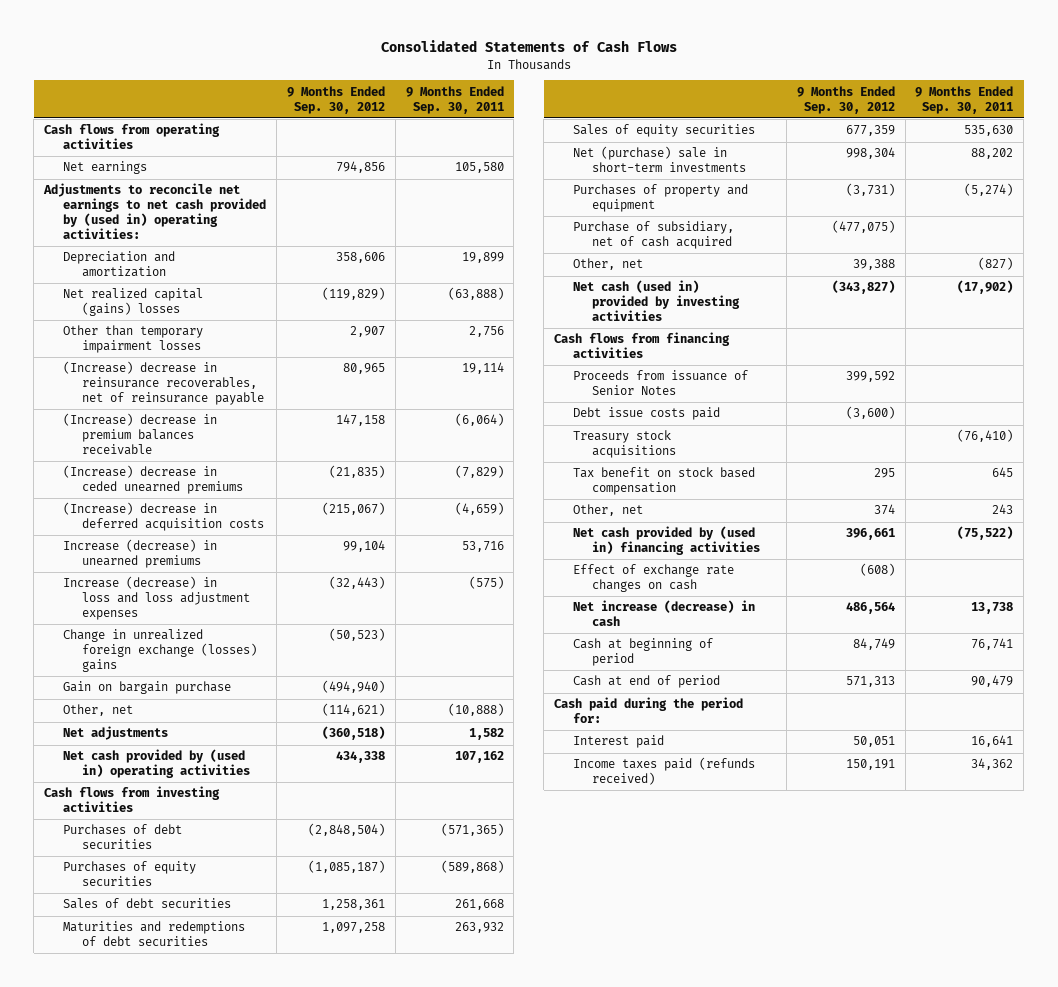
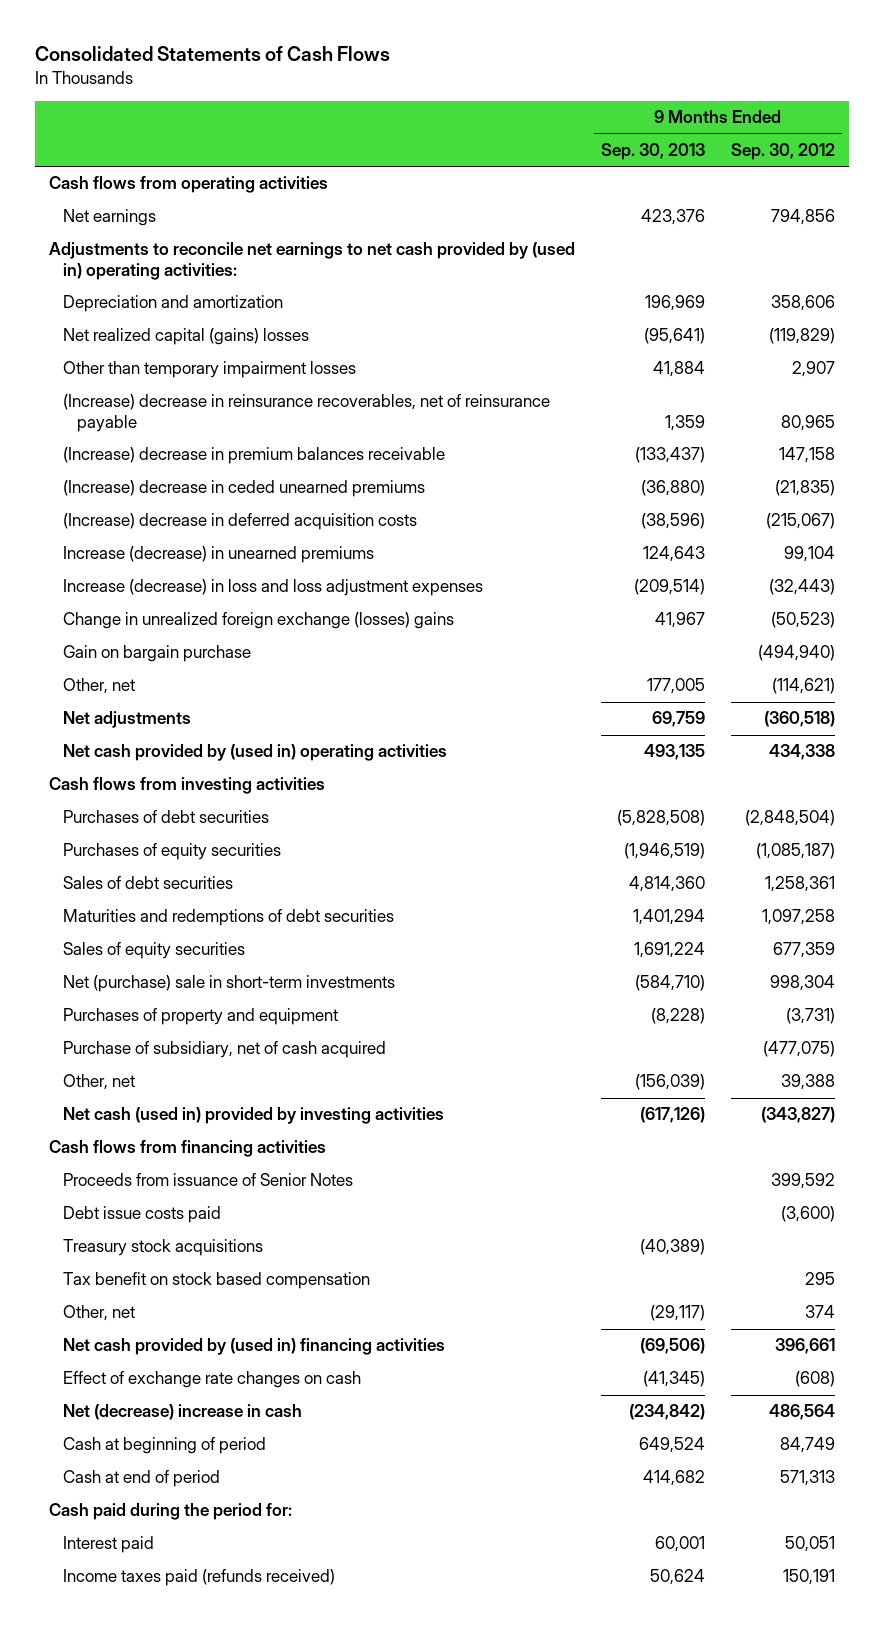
[405,85,504,114] 9 Months Ended Sep. 30, 2011 -> none
none -> [600,143,705,161] Sep. 30, 2013
[573,600,756,627] Net increase (decrease) in cash -> [62,1404,302,1421] Net (decrease) increase in cash

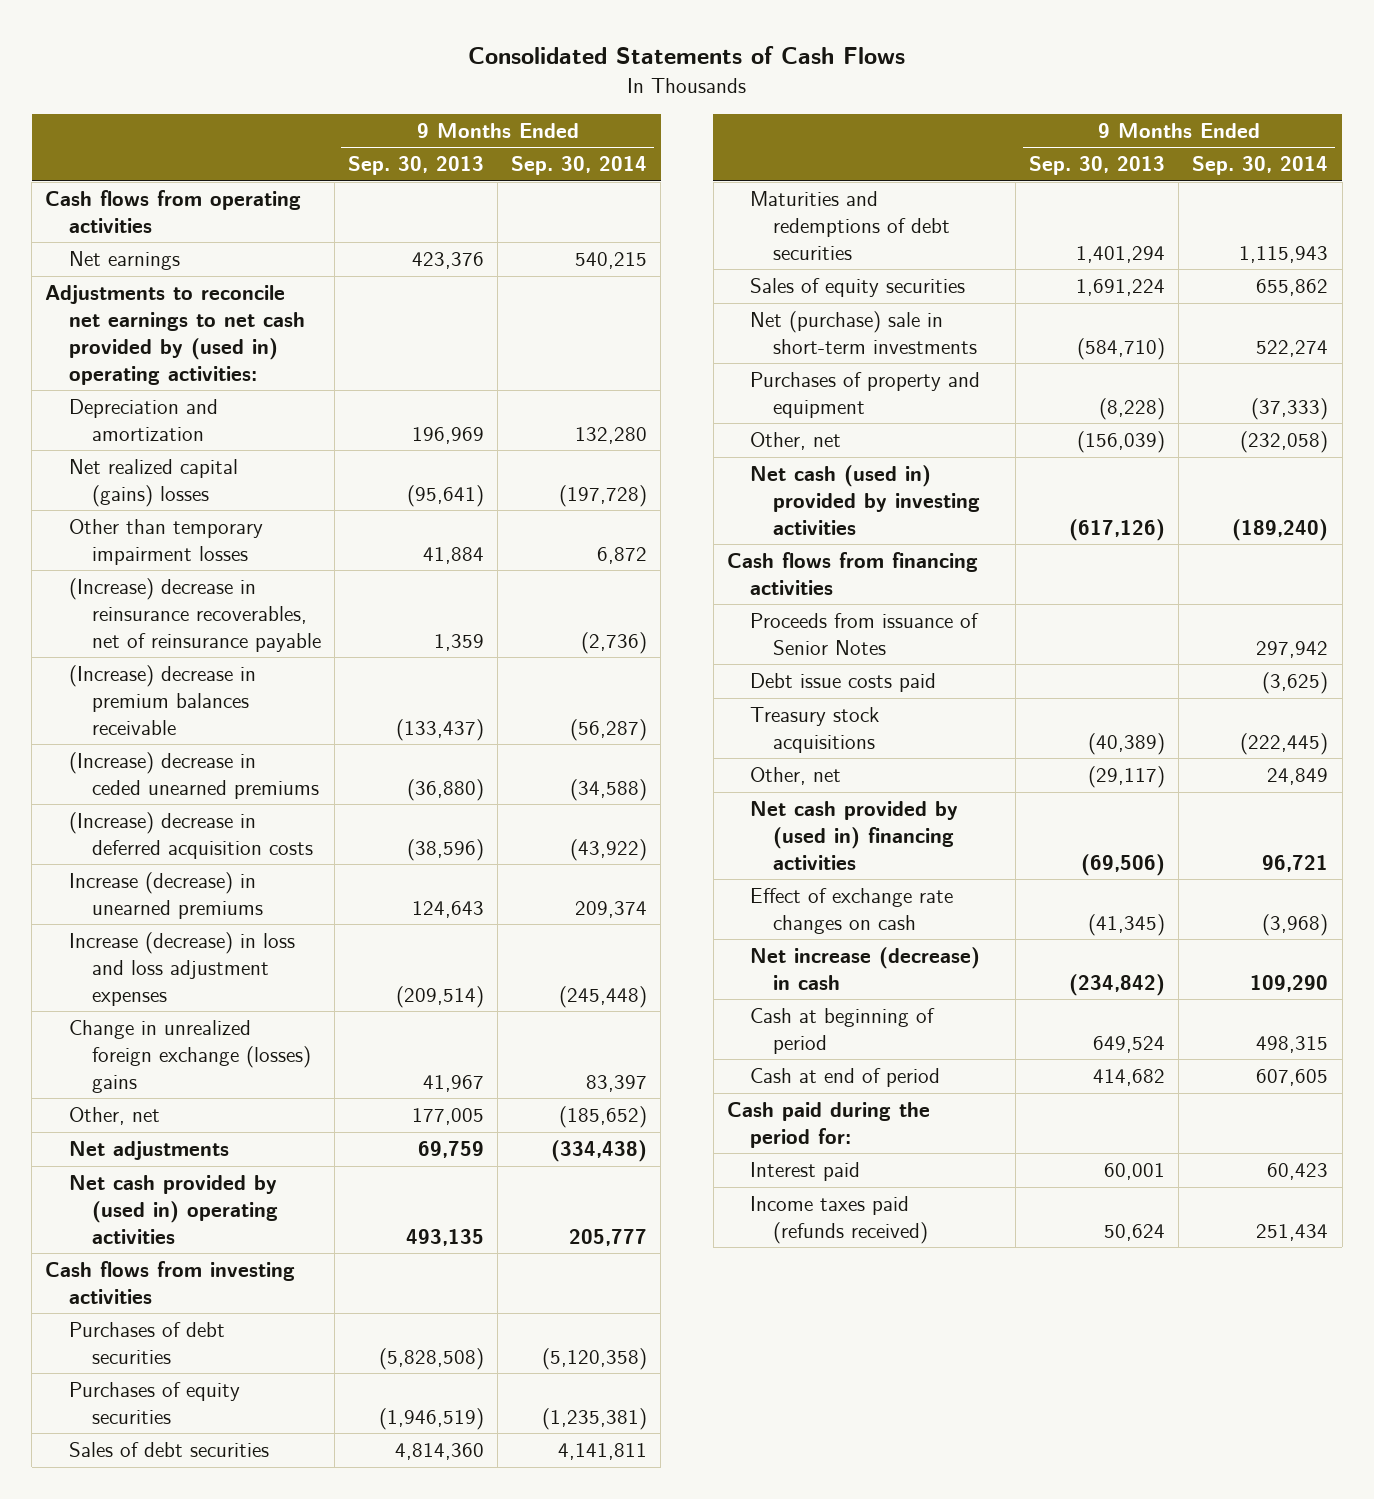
[731,143,836,161] Sep. 30, 2012 -> none
none -> [511,156,648,176] Sep. 30, 2014
[62,645,251,663] Gain on bargain purchase -> none
[62,1041,386,1059] Purchase of subsidiary, net of cash acquired -> none
[62,1272,370,1290] Tax benefit on stock based compensation -> none
[62,1404,302,1421] Net (decrease) increase in cash -> [749,947,980,991] Net increase (decrease) in cash

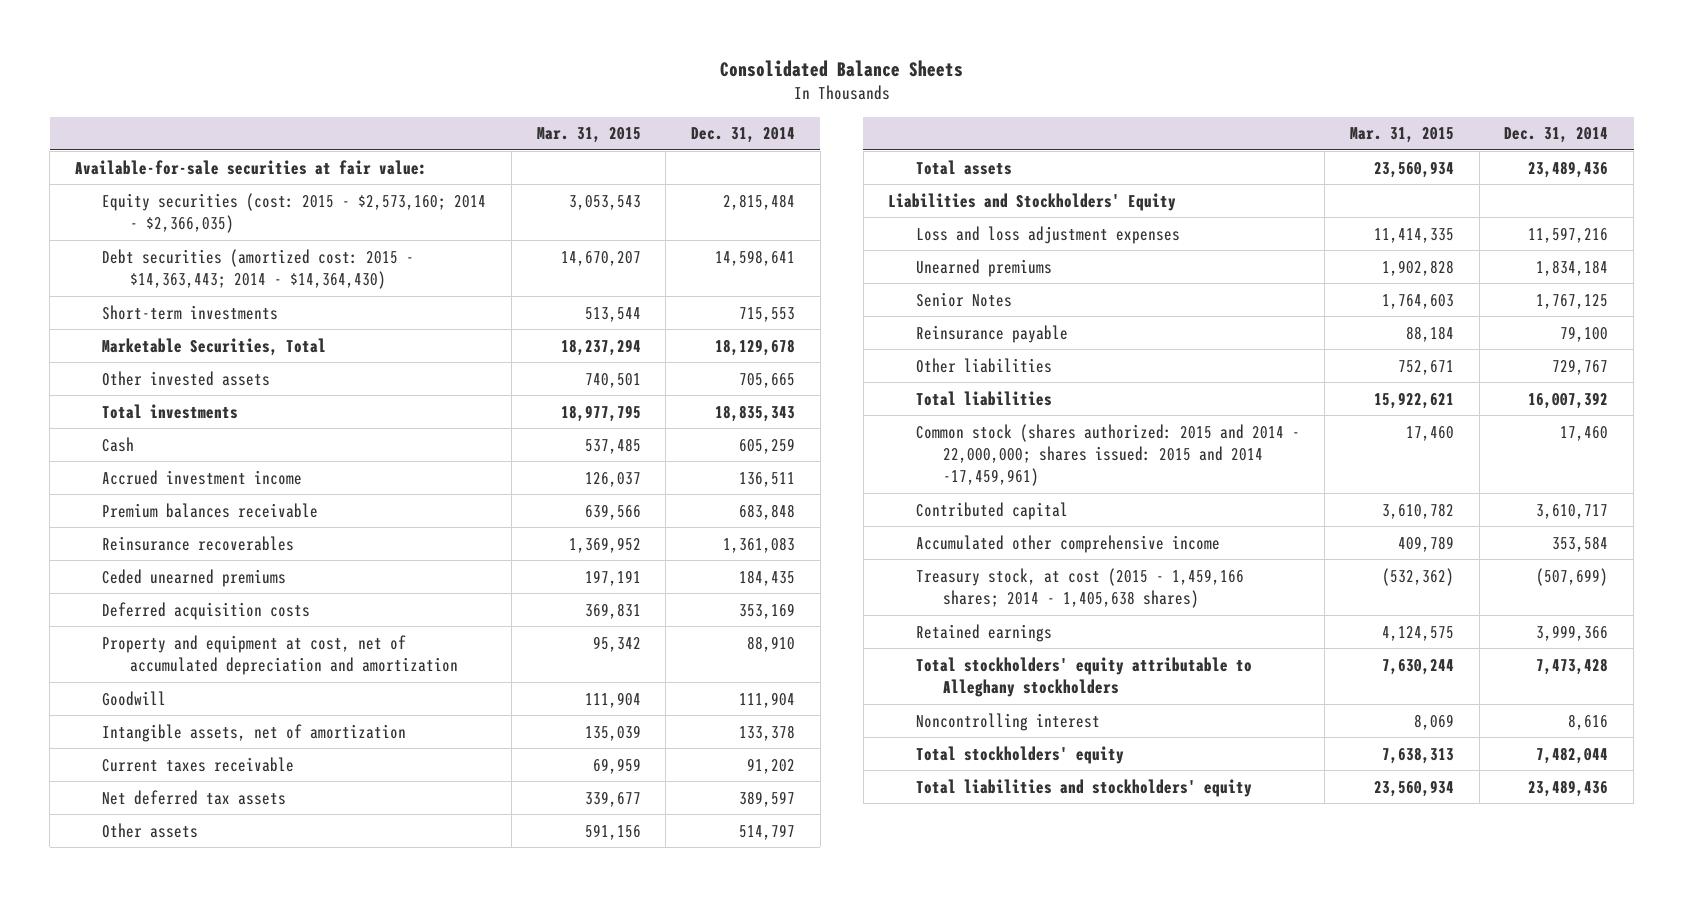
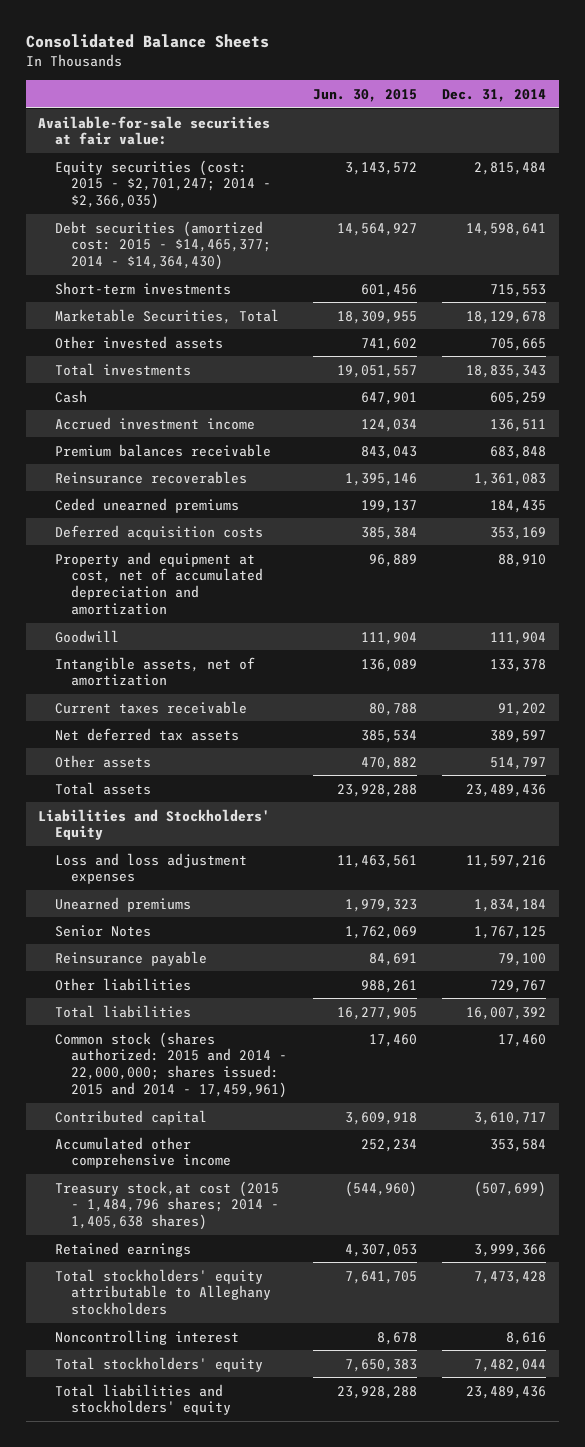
[536,127,641,144] Mar. 31, 2015 -> none
none -> [312,88,417,102] Jun. 30, 2015
[102,192,487,233] Equity securities (cost: 2015 - $2,573,160; 2014 - $2,366,035) -> [54,159,271,210] Equity securities (cost: 2015 - $2,701,247; 2014 - $2,366,035)
[102,248,415,289] Debt securities (amortized cost: 2015 - $14,363,443; 2014 - $14,364,430) -> [54,220,271,271] Debt securities (amortized cost: 2015 - $14,465,377; 2014 - $14,364,430)
[915,423,1300,487] Common stock (shares authorized: 2015 and 2014 - 22,000,000; shares issued: 2015 and 2014 -17,459,961) -> [54,1031,287,1099] Common stock (shares authorized: 2015 and 2014 - 22,000,000; shares issued: 2015 and 2014 - 17,459,961)
[915,567,1244,608] Treasury stock, at cost (2015 - 1,459,166 shares; 2014 - 1,405,638 shares) -> [54,1180,279,1231] Treasury stock,at cost (2015 - 1,484,796 shares; 2014 - 1,405,638 shares)

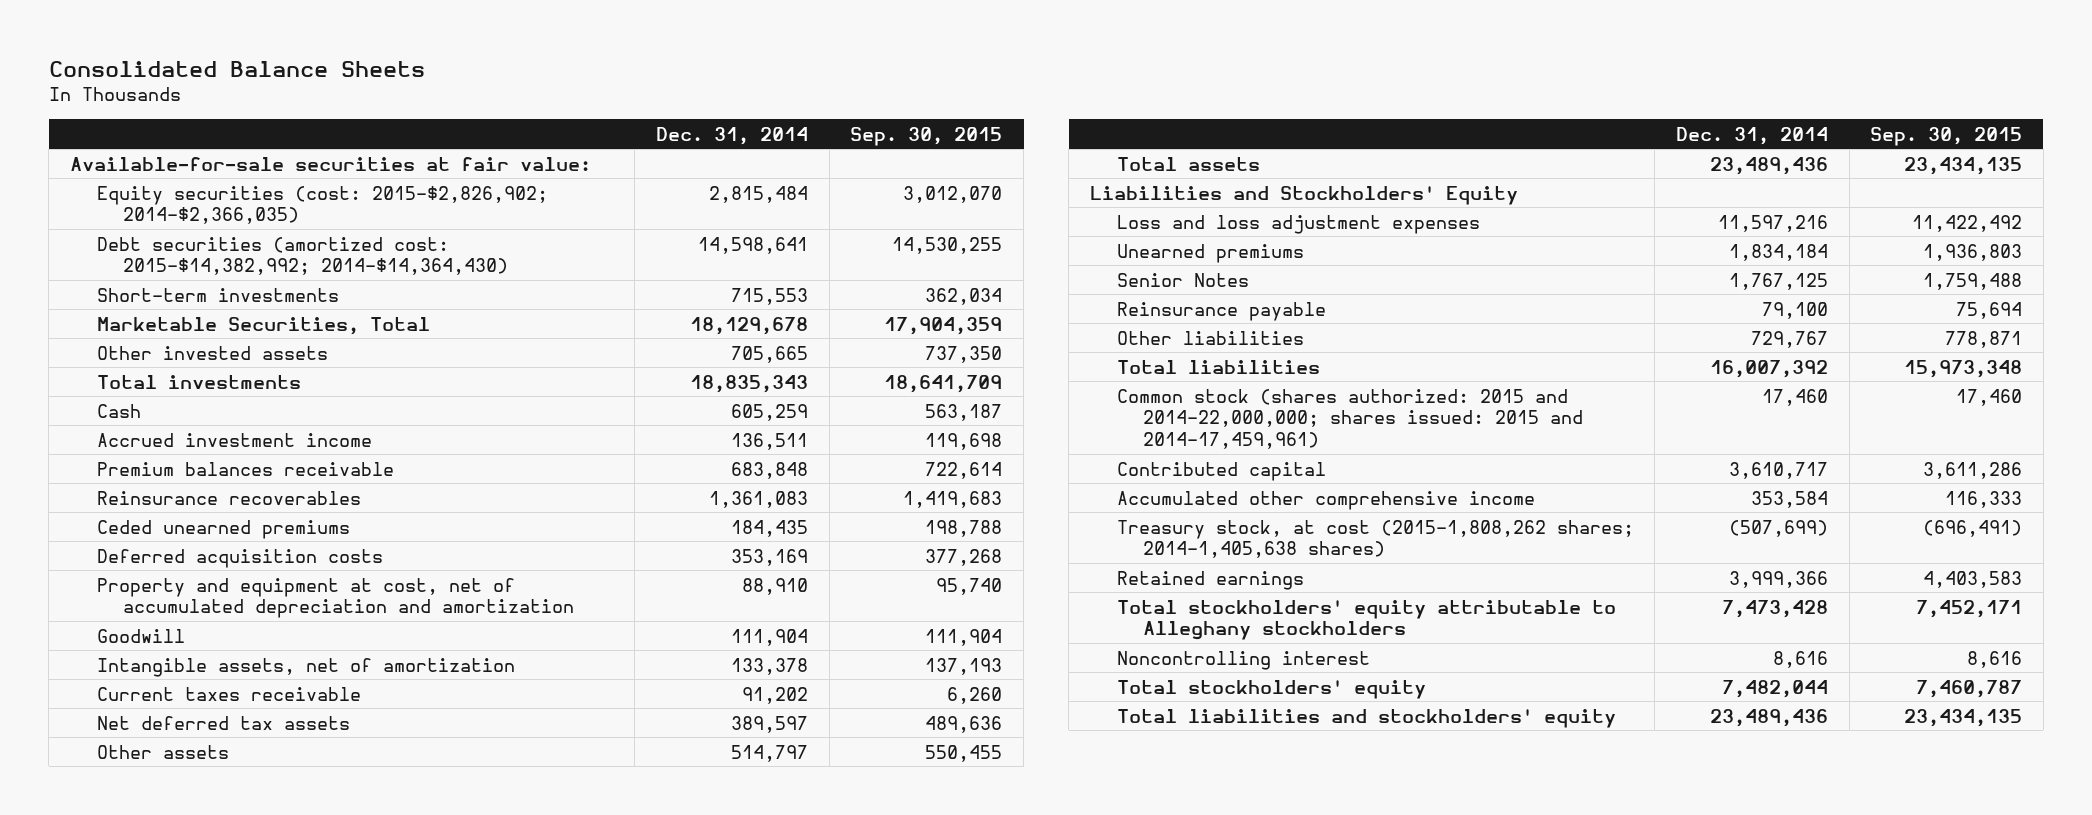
[312,88,417,102] Jun. 30, 2015 -> none
none -> [850,126,1003,146] Sep. 30, 2015
[54,159,271,210] Equity securities (cost: 2015 - $2,701,247; 2014 - $2,366,035) -> [96,185,548,225] Equity securities (cost: 2015-$2,826,902; 2014-$2,366,035)
[54,220,271,271] Debt securities (amortized cost: 2015 - $14,465,377; 2014 - $14,364,430) -> [96,236,509,276] Debt securities (amortized cost: 2015-$14,382,992; 2014-$14,364,430)
[54,1031,287,1099] Common stock (shares authorized: 2015 and 2014 - 22,000,000; shares issued: 2015 and 2014 - 17,459,961) -> [1116,388,1584,450] Common stock (shares authorized: 2015 and 2014-22,000,000; shares issued: 2015 and 2014-17,459,961)
[54,1180,279,1231] Treasury stock,at cost (2015 - 1,484,796 shares; 2014 - 1,405,638 shares) -> [1116,519,1634,559] Treasury stock, at cost (2015-1,808,262 shares; 2014-1,405,638 shares)

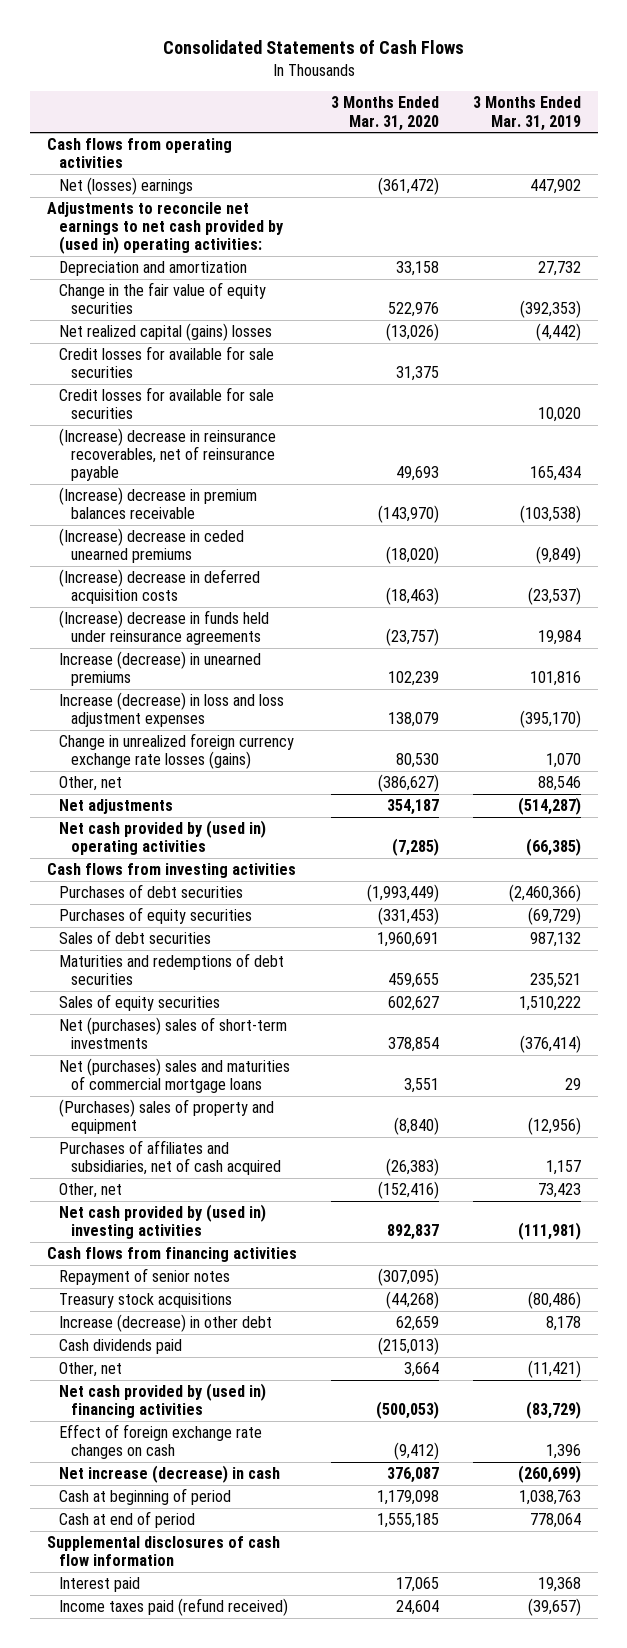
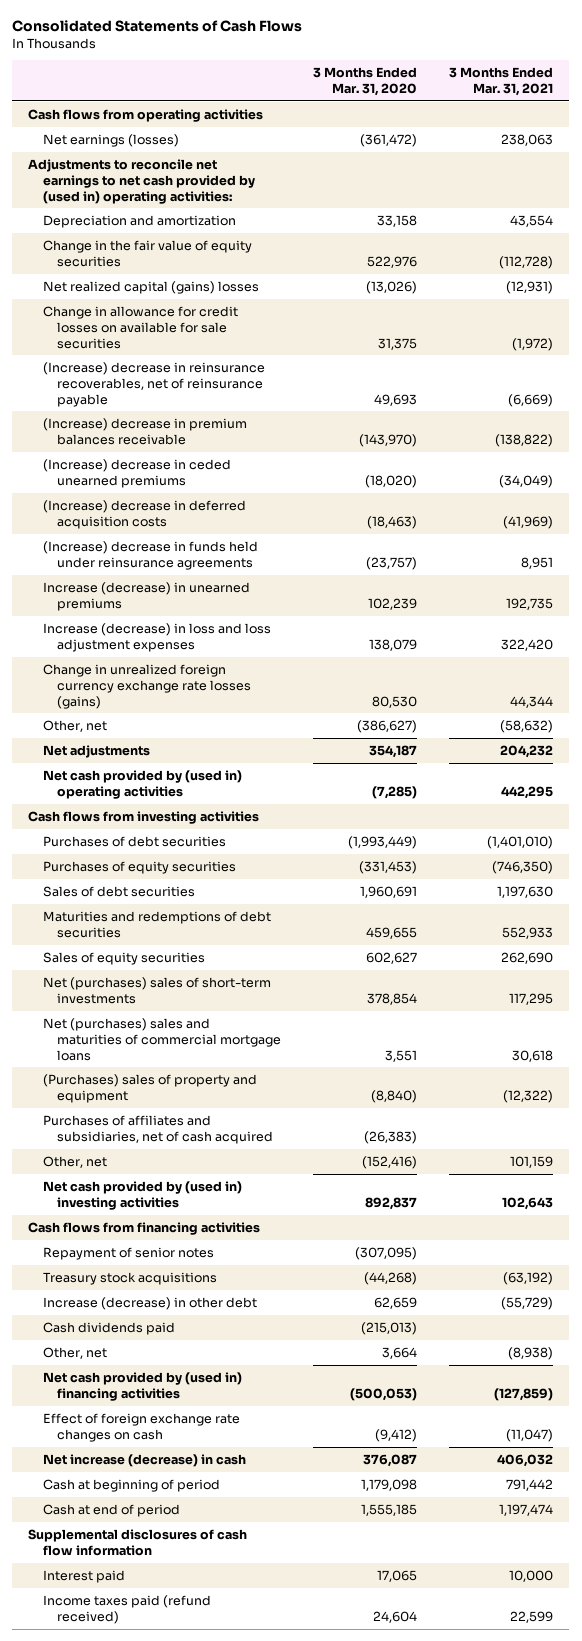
[472,96,581,131] 3 Months Ended Mar. 31, 2019 -> none
none -> [449,67,554,97] 3 Months Ended Mar. 31, 2021
[58,177,193,196] Net (losses) earnings -> [42,133,179,147] Net earnings (losses)
[58,387,274,420] Credit losses for available for sale securities -> none
[58,346,274,379] Credit losses for available for sale securities -> [42,305,238,349] Change in allowance for credit losses on available for sale securities

